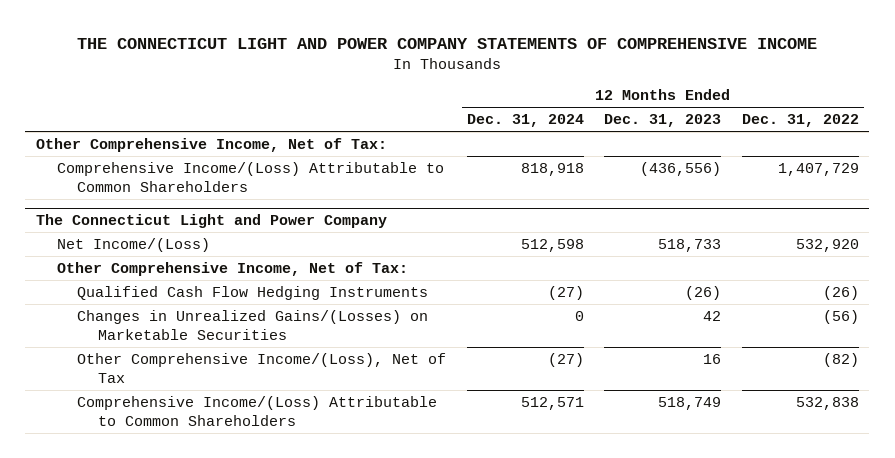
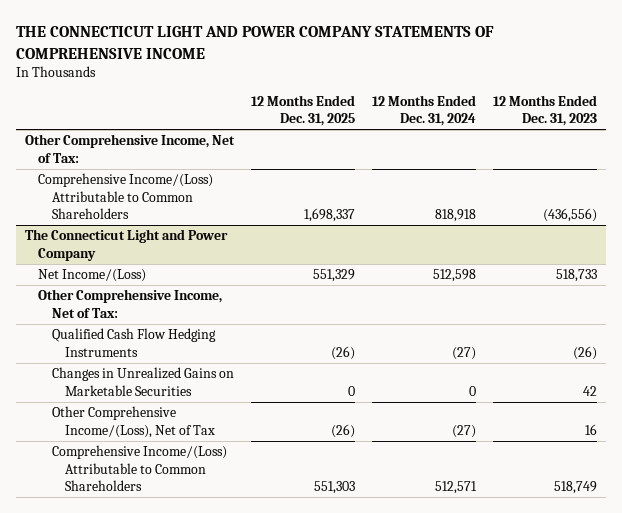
[741,114,859,128] Dec. 31, 2022 -> none
none -> [250,94,355,127] 12 Months Ended Dec. 31, 2025
[77,309,429,340] Changes in Unrealized Gains/(Losses) on Marketable Securities -> [51,367,234,396] Changes in Unrealized Gains on Marketable Securities

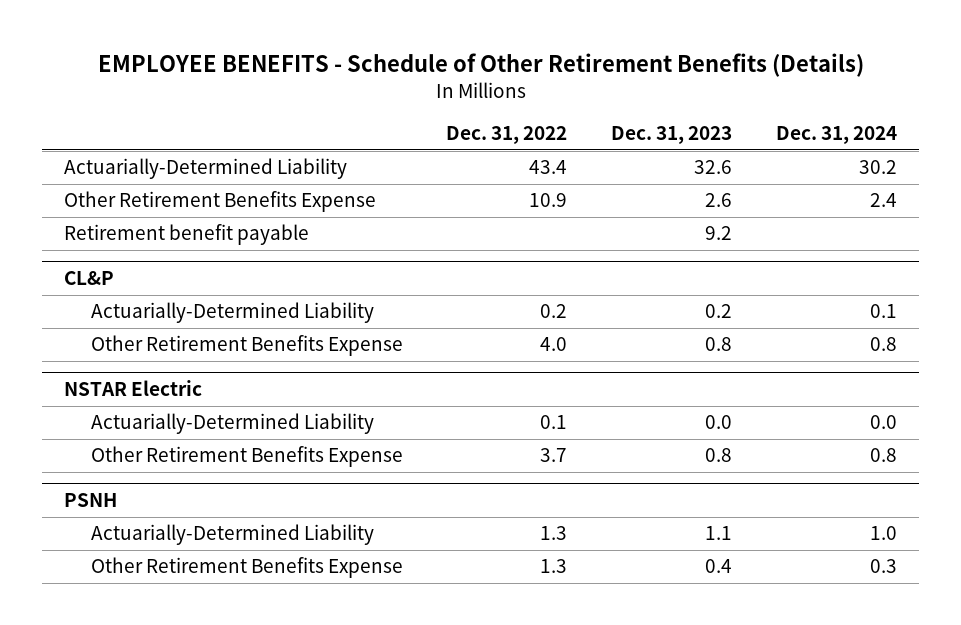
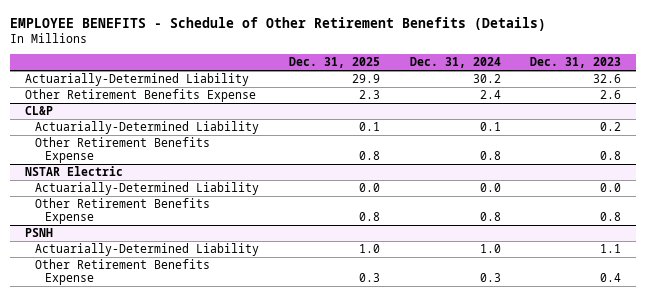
[446,126,568,145] Dec. 31, 2022 -> none
none -> [288,57,380,69] Dec. 31, 2025
[64,224,310,246] Retirement benefit payable -> none

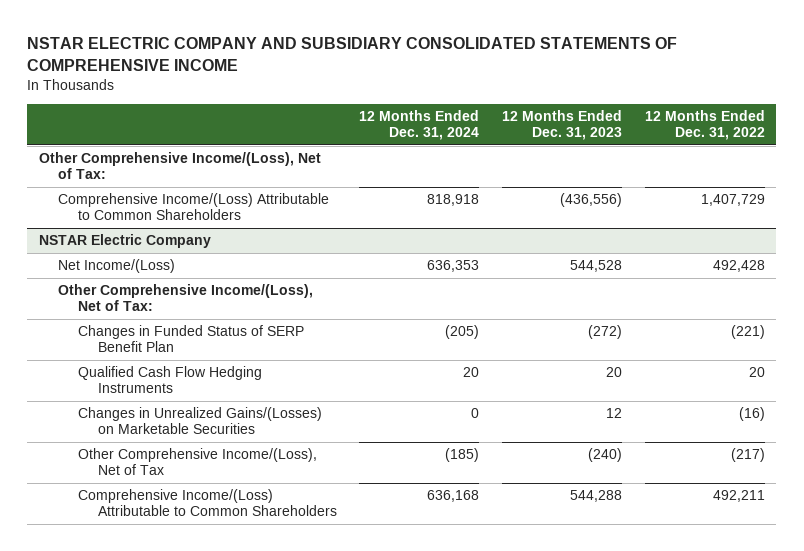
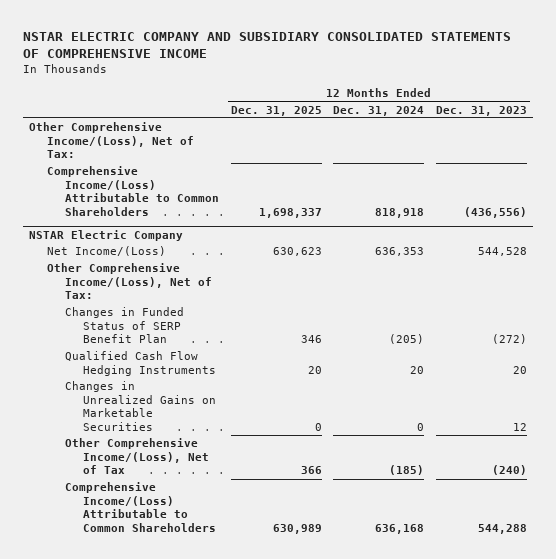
[645,109,766,141] 12 Months Ended Dec. 31, 2022 -> none
none -> [230,105,322,116] Dec. 31, 2025
[77,407,322,435] Changes in Unrealized Gains/(Losses) on Marketable Securities -> [64,381,216,431] Changes in Unrealized Gains on Marketable Securities

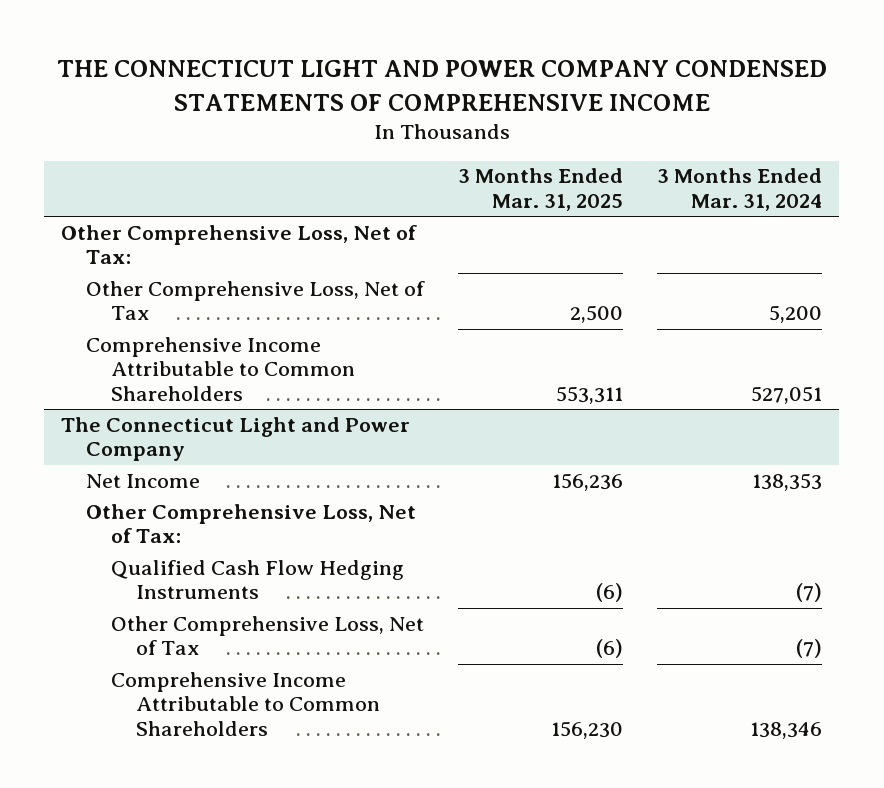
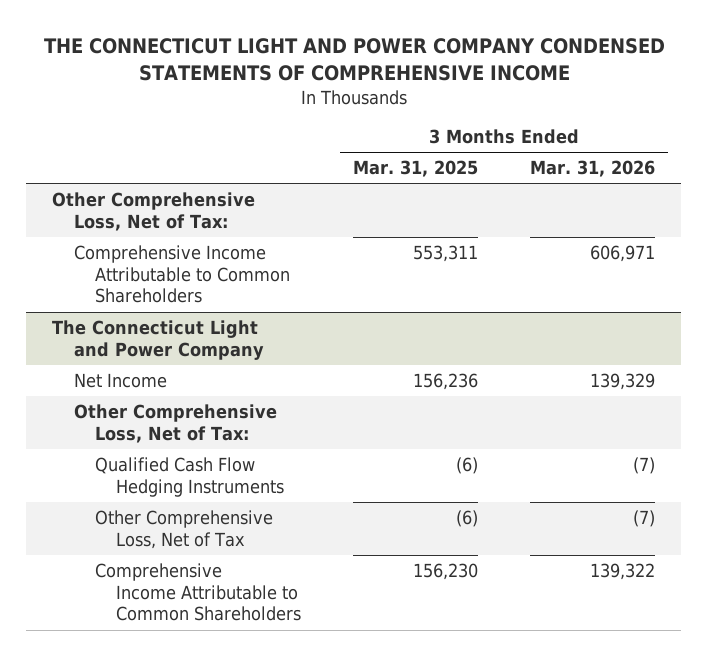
[657,168,823,212] 3 Months Ended Mar. 31, 2024 -> none
none -> [530,160,656,178] Mar. 31, 2026
[86,280,426,321] Other Comprehensive Loss, Net of Tax -> none

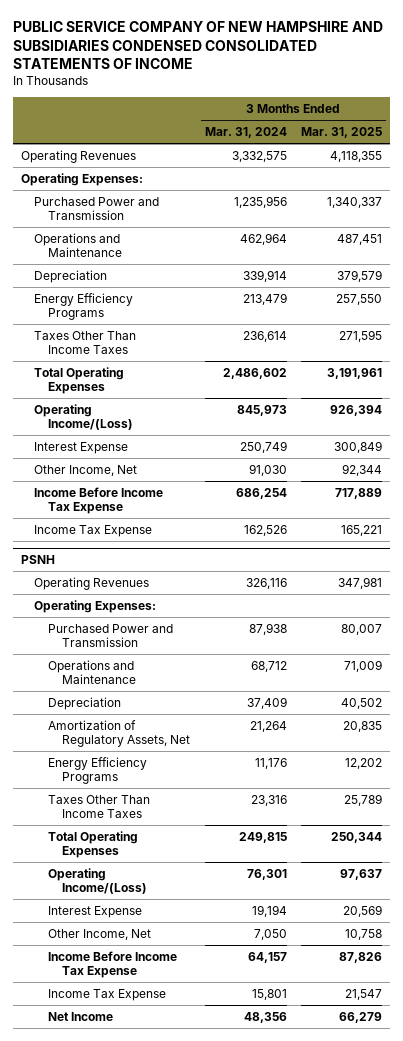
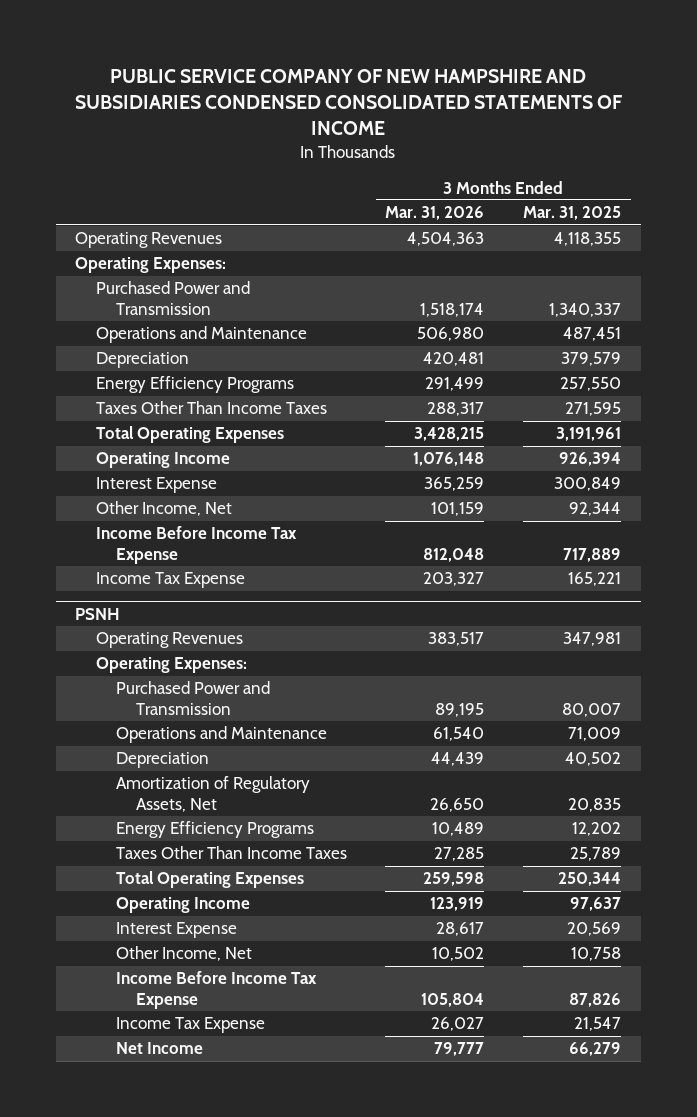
[204,127,287,139] Mar. 31, 2024 -> none
none -> [385,206,485,221] Mar. 31, 2026
[34,403,133,430] Operating Income/(Loss) -> [95,452,230,469] Operating Income
[47,867,147,894] Operating Income/(Loss) -> [115,897,250,914] Operating Income

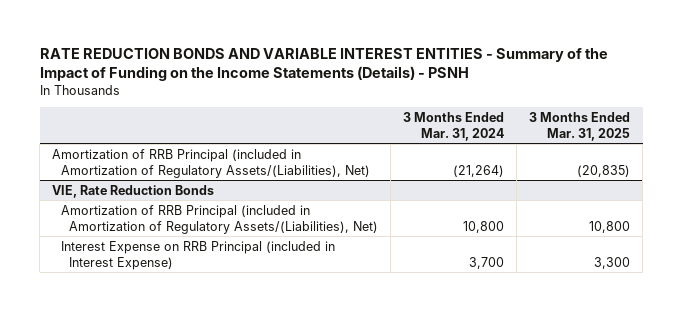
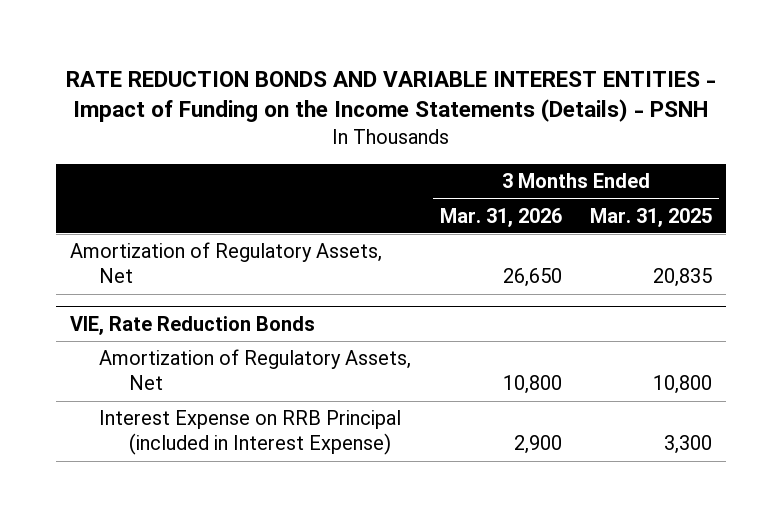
[39,47,608,82] RATE REDUCTION BONDS AND VARIABLE INTEREST ENTITIES - Summary of the Impact of Funding on the Income Statements (Details) - PSNH -> [66,70,717,123] RATE REDUCTION BONDS AND VARIABLE INTEREST ENTITIES - Impact of Funding on the Income Statements (Details) - PSNH
[403,112,505,141] 3 Months Ended Mar. 31, 2024 -> none
none -> [439,207,562,227] Mar. 31, 2026
[51,148,370,178] Amortization of RRB Principal (included in Amortization of Regulatory Assets/(Liabilities), Net) -> [70,242,383,284] Amortization of Regulatory Assets, Net
[577,164,631,177] (20,835) -> [653,268,713,288] 20,835
[60,204,379,234] Amortization of RRB Principal (included in Amortization of Regulatory Assets/(Liabilities), Net) -> [99,349,412,391] Amortization of Regulatory Assets, Net

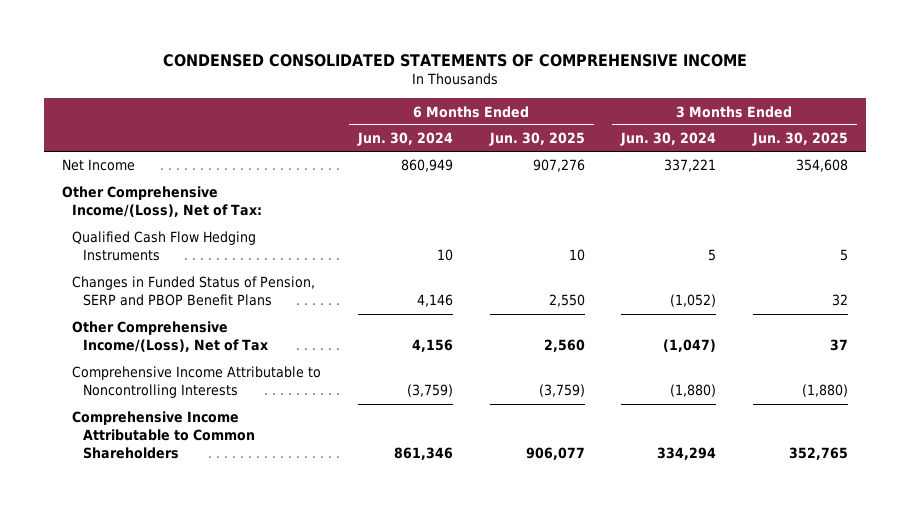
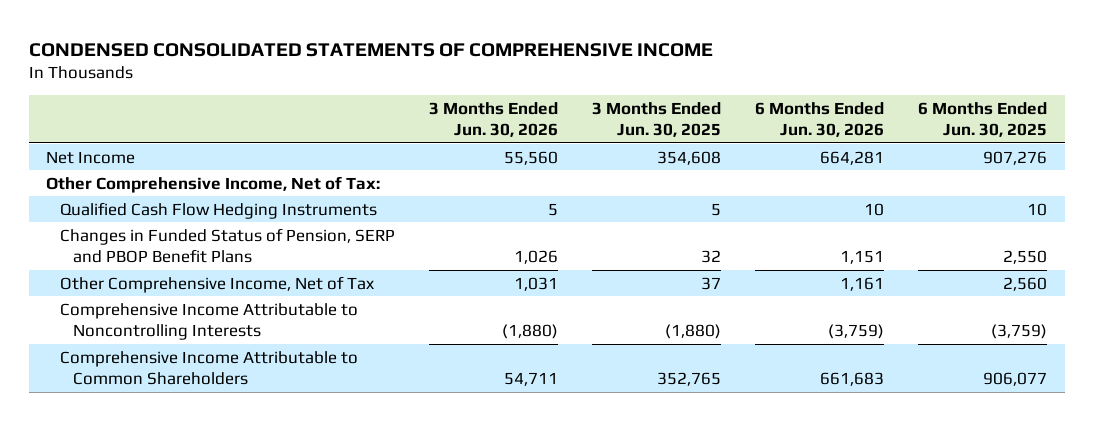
[357,132,454,147] Jun. 30, 2024 -> none
[620,132,717,147] Jun. 30, 2024 -> none
none -> [428,101,558,138] 3 Months Ended Jun. 30, 2026
none -> [755,101,885,138] 6 Months Ended Jun. 30, 2026
[62,186,263,218] Other Comprehensive Income/(Loss), Net of Tax: -> [46,175,381,193] Other Comprehensive Income, Net of Tax:
[72,321,268,353] Other Comprehensive Income/(Loss), Net of Tax -> [59,275,374,293] Other Comprehensive Income, Net of Tax

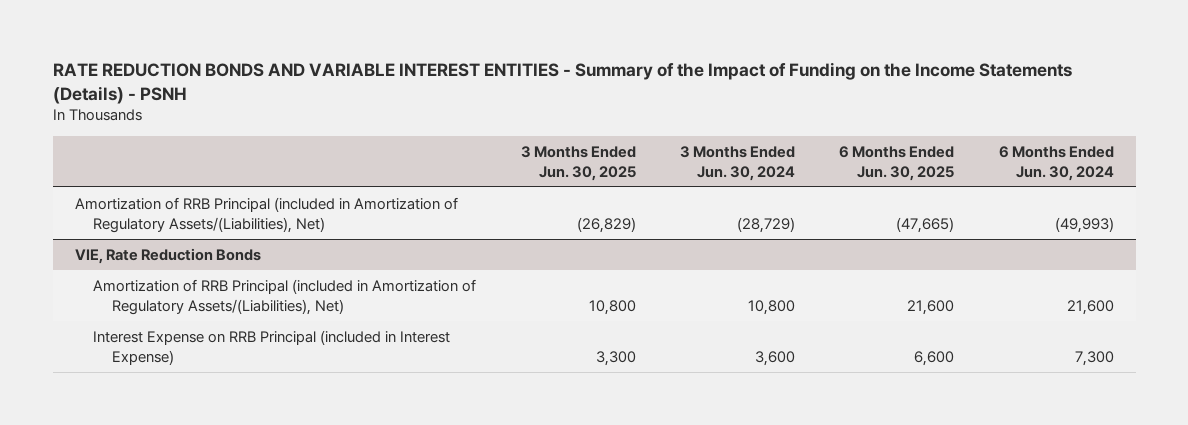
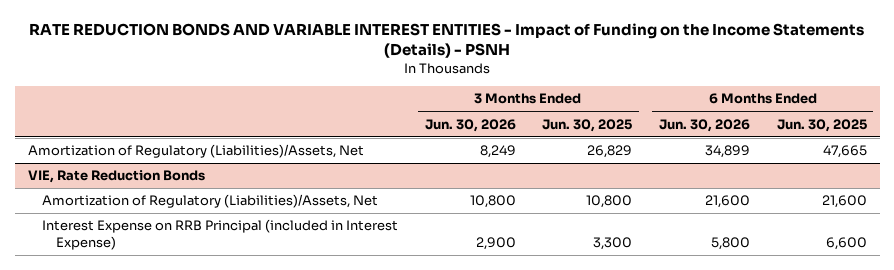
[52,62,1072,104] RATE REDUCTION BONDS AND VARIABLE INTEREST ENTITIES - Summary of the Impact of Funding on the Income Statements (Details) - PSNH -> [29,22,865,58] RATE REDUCTION BONDS AND VARIABLE INTEREST ENTITIES - Impact of Funding on the Income Statements (Details) - PSNH
[679,145,795,181] 3 Months Ended Jun. 30, 2024 -> none
[998,145,1114,181] 6 Months Ended Jun. 30, 2024 -> none
none -> [424,118,516,132] Jun. 30, 2026
none -> [658,118,750,132] Jun. 30, 2026
[74,197,458,233] Amortization of RRB Principal (included in Amortization of Regulatory Assets/(Liabilities), Net) -> [27,144,364,159] Amortization of Regulatory (Liabilities)/Assets, Net
[576,216,636,233] (26,829) -> [587,145,633,159] 26,829
[896,216,955,233] (47,665) -> [822,145,867,159] 47,665
[93,279,477,315] Amortization of RRB Principal (included in Amortization of Regulatory Assets/(Liabilities), Net) -> [41,194,378,209] Amortization of Regulatory (Liabilities)/Assets, Net

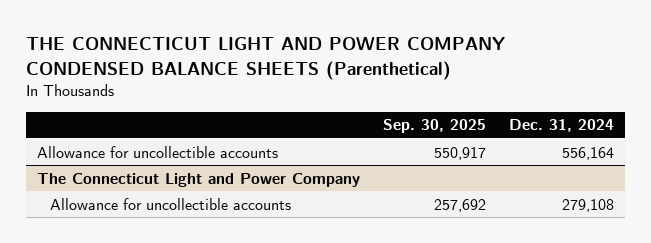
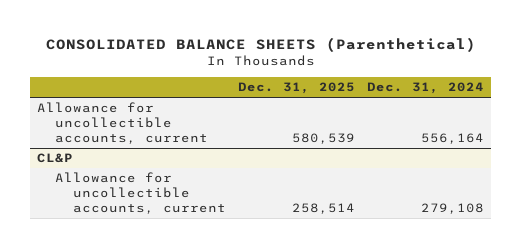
[26,37,506,80] THE CONNECTICUT LIGHT AND POWER COMPANY CONDENSED BALANCE SHEETS (Parenthetical) -> [45,36,476,52] CONSOLIDATED BALANCE SHEETS (Parenthetical)
[383,119,487,134] Sep. 30, 2025 -> none
none -> [238,82,356,95] Dec. 31, 2025
[37,145,279,158] Allowance for uncollectible accounts -> [36,102,208,145] Allowance for uncollectible accounts, current
[37,172,361,187] The Connecticut Light and Power Company -> [36,153,73,164] CL&P
[49,197,291,210] Allowance for uncollectible accounts -> [54,172,226,215] Allowance for uncollectible accounts, current

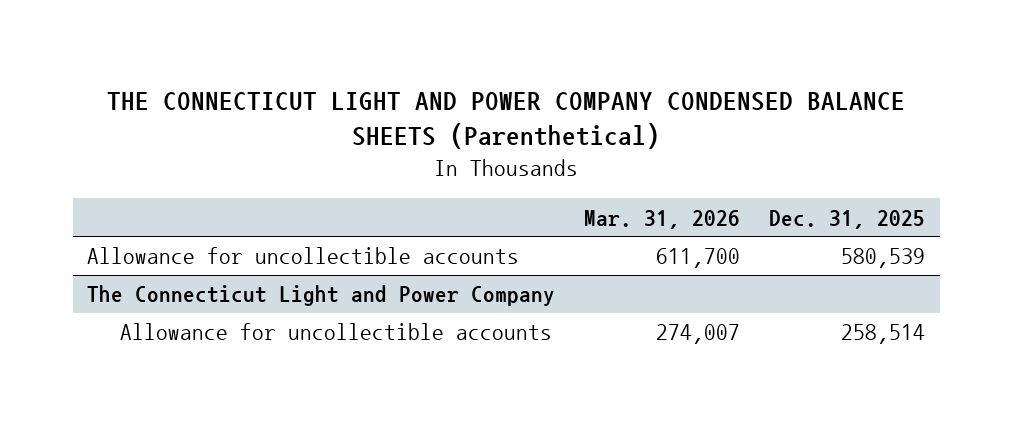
[45,36,476,52] CONSOLIDATED BALANCE SHEETS (Parenthetical) -> [107,91,906,150] THE CONNECTICUT LIGHT AND POWER COMPANY CONDENSED BALANCE SHEETS (Parenthetical)
[367,82,485,95] Dec. 31, 2024 -> none
none -> [584,209,741,229] Mar. 31, 2026
[36,102,208,145] Allowance for uncollectible accounts, current -> [87,247,520,265] Allowance for uncollectible accounts
[36,153,73,164] CL&P -> [87,285,556,307] The Connecticut Light and Power Company
[54,172,226,215] Allowance for uncollectible accounts, current -> [120,323,553,341] Allowance for uncollectible accounts

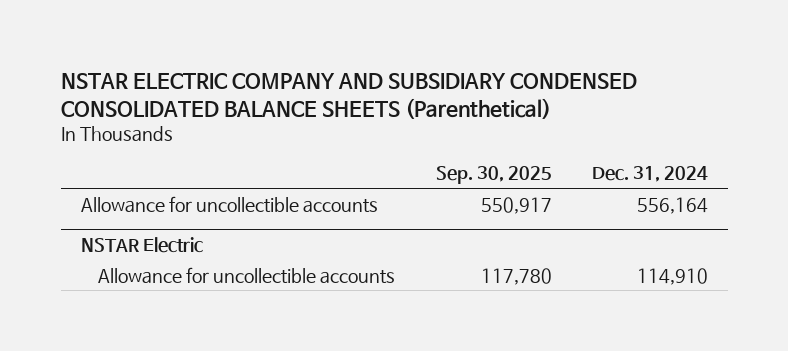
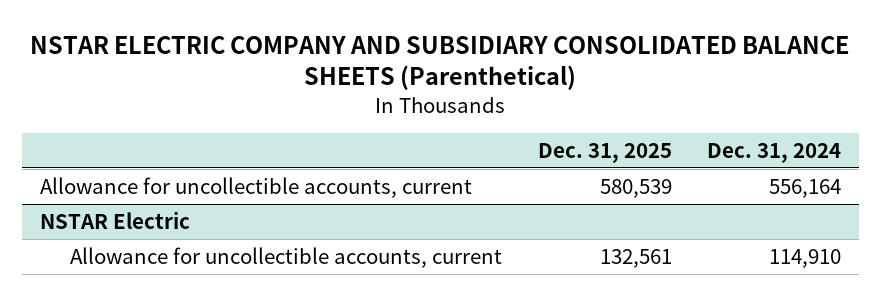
[60,73,637,120] NSTAR ELECTRIC COMPANY AND SUBSIDIARY CONDENSED CONSOLIDATED BALANCE SHEETS (Parenthetical) -> [30,35,850,91] NSTAR ELECTRIC COMPANY AND SUBSIDIARY CONSOLIDATED BALANCE SHEETS (Parenthetical)
[435,166,552,185] Sep. 30, 2025 -> none
none -> [537,142,672,163] Dec. 31, 2025
[80,195,378,213] Allowance for uncollectible accounts -> [39,176,472,198] Allowance for uncollectible accounts, current
[98,266,396,284] Allowance for uncollectible accounts -> [70,246,503,268] Allowance for uncollectible accounts, current

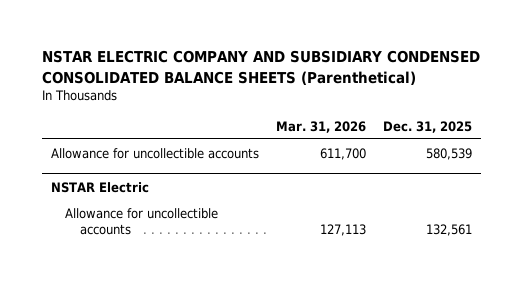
[30,35,850,91] NSTAR ELECTRIC COMPANY AND SUBSIDIARY CONSOLIDATED BALANCE SHEETS (Parenthetical) -> [42,50,481,85] NSTAR ELECTRIC COMPANY AND SUBSIDIARY CONDENSED CONSOLIDATED BALANCE SHEETS (Parenthetical)
[706,142,841,163] Dec. 31, 2024 -> none
none -> [275,120,366,133] Mar. 31, 2026
[39,176,472,198] Allowance for uncollectible accounts, current -> [50,147,259,159] Allowance for uncollectible accounts
[70,246,503,268] Allowance for uncollectible accounts, current -> [65,207,219,235] Allowance for uncollectible accounts

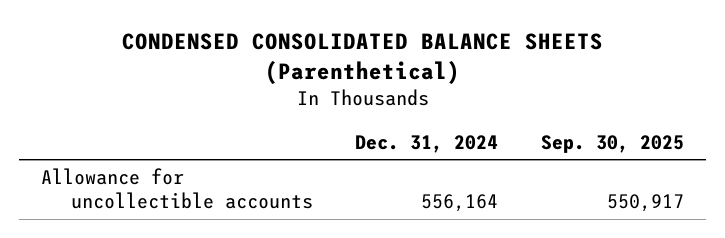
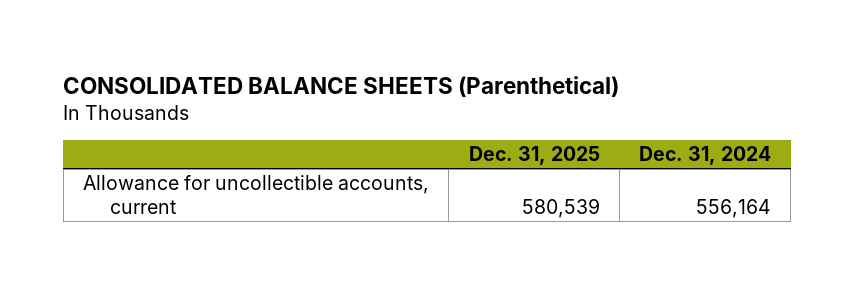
[121,33,603,85] CONDENSED CONSOLIDATED BALANCE SHEETS (Parenthetical) -> [63,75,620,97] CONSOLIDATED BALANCE SHEETS (Parenthetical)
[541,134,685,153] Sep. 30, 2025 -> none
none -> [468,146,600,166] Dec. 31, 2025
[40,168,313,209] Allowance for uncollectible accounts -> [82,175,429,215] Allowance for uncollectible accounts, current

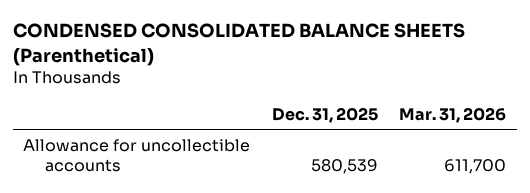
[63,75,620,97] CONSOLIDATED BALANCE SHEETS (Parenthetical) -> [12,23,465,66] CONDENSED CONSOLIDATED BALANCE SHEETS (Parenthetical)
[639,146,772,166] Dec. 31, 2024 -> none
none -> [399,106,507,123] Mar. 31, 2026
[82,175,429,215] Allowance for uncollectible accounts, current -> [23,138,251,172] Allowance for uncollectible accounts

